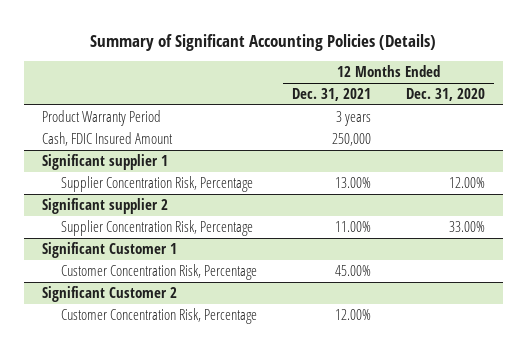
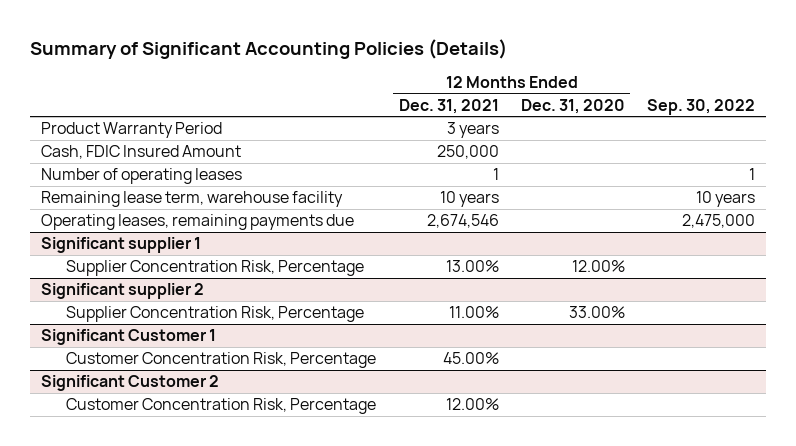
none -> [646,98,755,115] Sep. 30, 2022
none -> [40,168,242,185] Number of operating leases
none -> [40,191,343,208] Remaining lease term, warehouse facility
none -> [40,214,354,231] Operating leases, remaining payments due

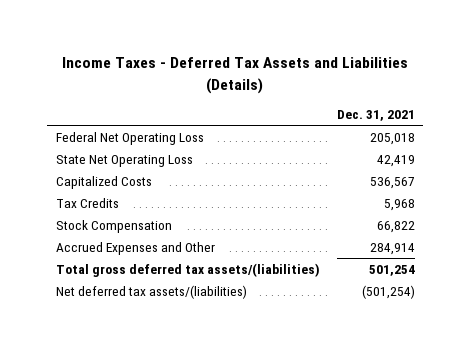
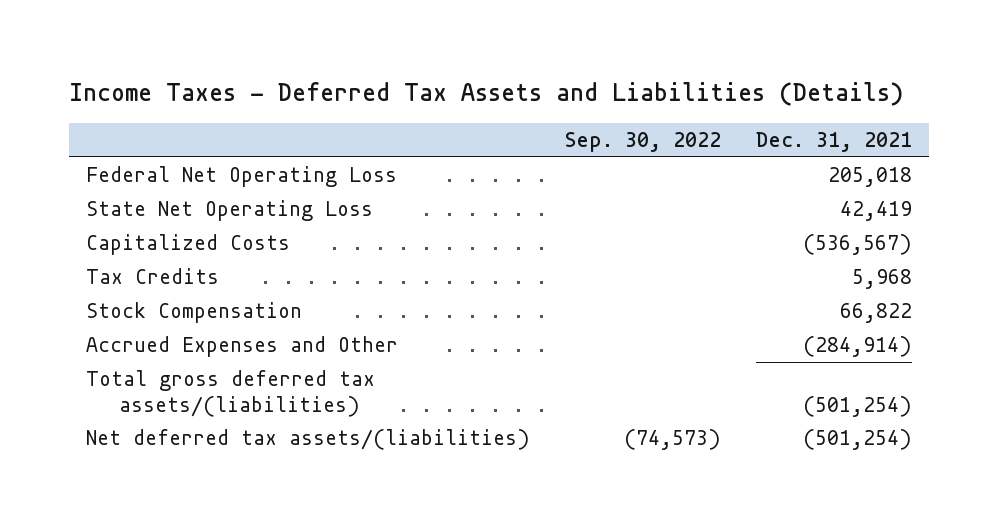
none -> [564,131,721,152] Sep. 30, 2022
[369,176,415,189] 536,567 -> [802,234,912,256] (536,567)
[369,242,415,255] 284,914 -> [802,336,912,358] (284,914)
[368,264,415,276] 501,254 -> [802,395,912,417] (501,254)

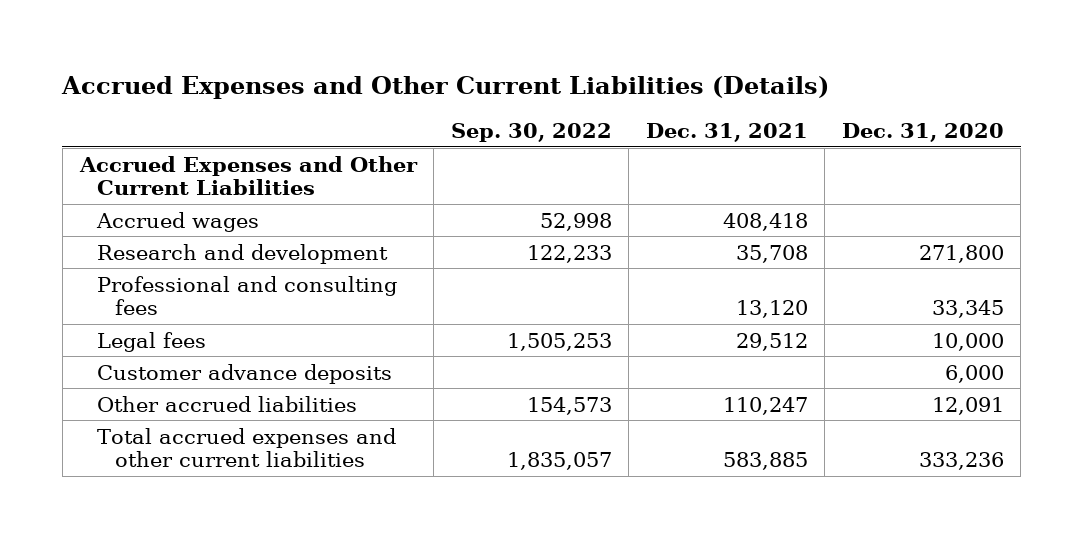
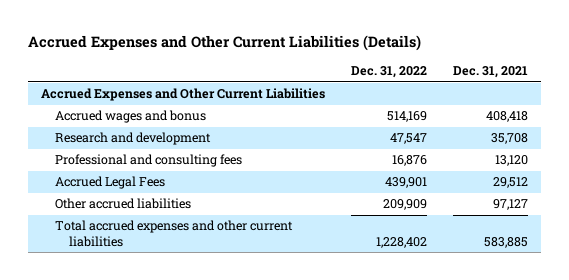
[450,122,612,142] Sep. 30, 2022 -> none
[841,122,1004,142] Dec. 31, 2020 -> none
none -> [351,66,428,79] Dec. 31, 2022
[96,211,260,232] Accrued wages -> [55,110,207,124] Accrued wages and bonus
[97,363,393,384] Customer advance deposits -> none
[97,331,207,352] Legal fees -> [55,176,166,190] Accrued Legal Fees
[722,396,808,415] 110,247 -> [493,199,529,211] 97,127

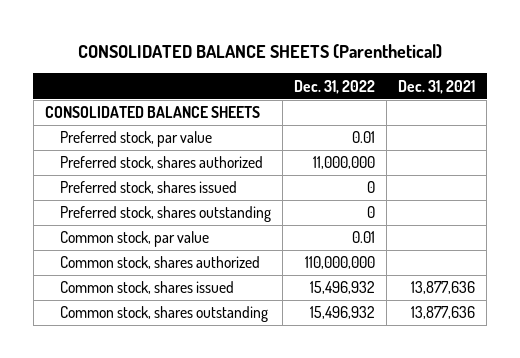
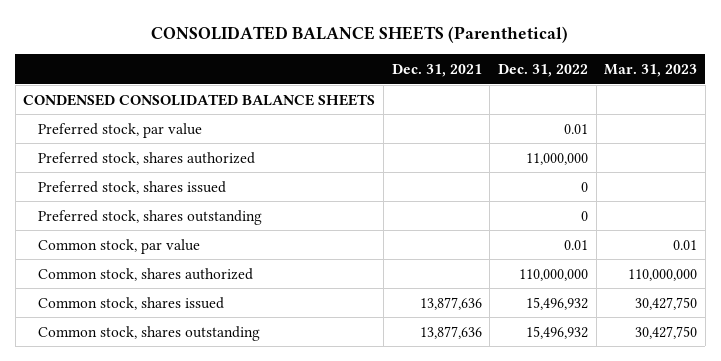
none -> [604,63,698,77] Mar. 31, 2023
[44,106,260,119] CONSOLIDATED BALANCE SHEETS -> [23,93,376,106] CONDENSED CONSOLIDATED BALANCE SHEETS

